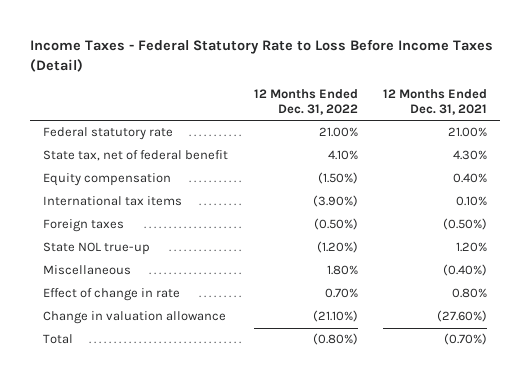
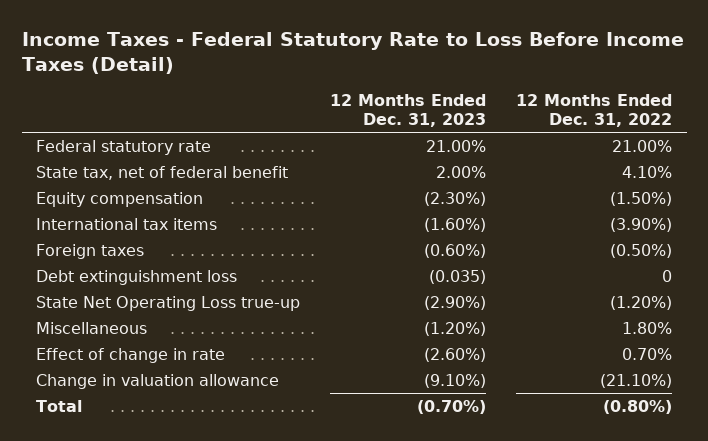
[383,89,488,116] 12 Months Ended Dec. 31, 2021 -> none
none -> [330,94,487,128] 12 Months Ended Dec. 31, 2023
none -> [36,269,238,285] Debt extinguishment loss
[42,242,150,256] State NOL true-up -> [36,295,301,311] State Net Operating Loss true-up

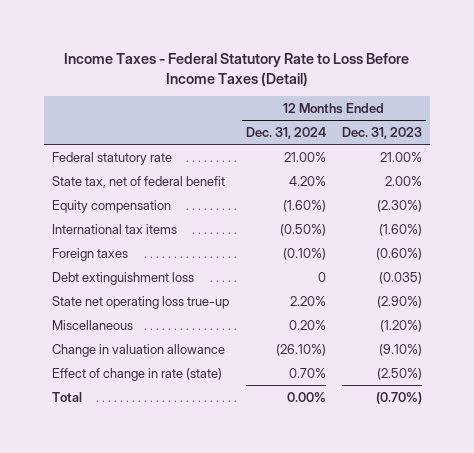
[515,94,672,128] 12 Months Ended Dec. 31, 2022 -> none
none -> [245,127,326,140] Dec. 31, 2024
[36,295,301,311] State Net Operating Loss true-up -> [52,295,230,309] State net operating loss true-up
[36,347,226,363] Effect of change in rate -> none
none -> [52,367,223,381] Effect of change in rate (state)

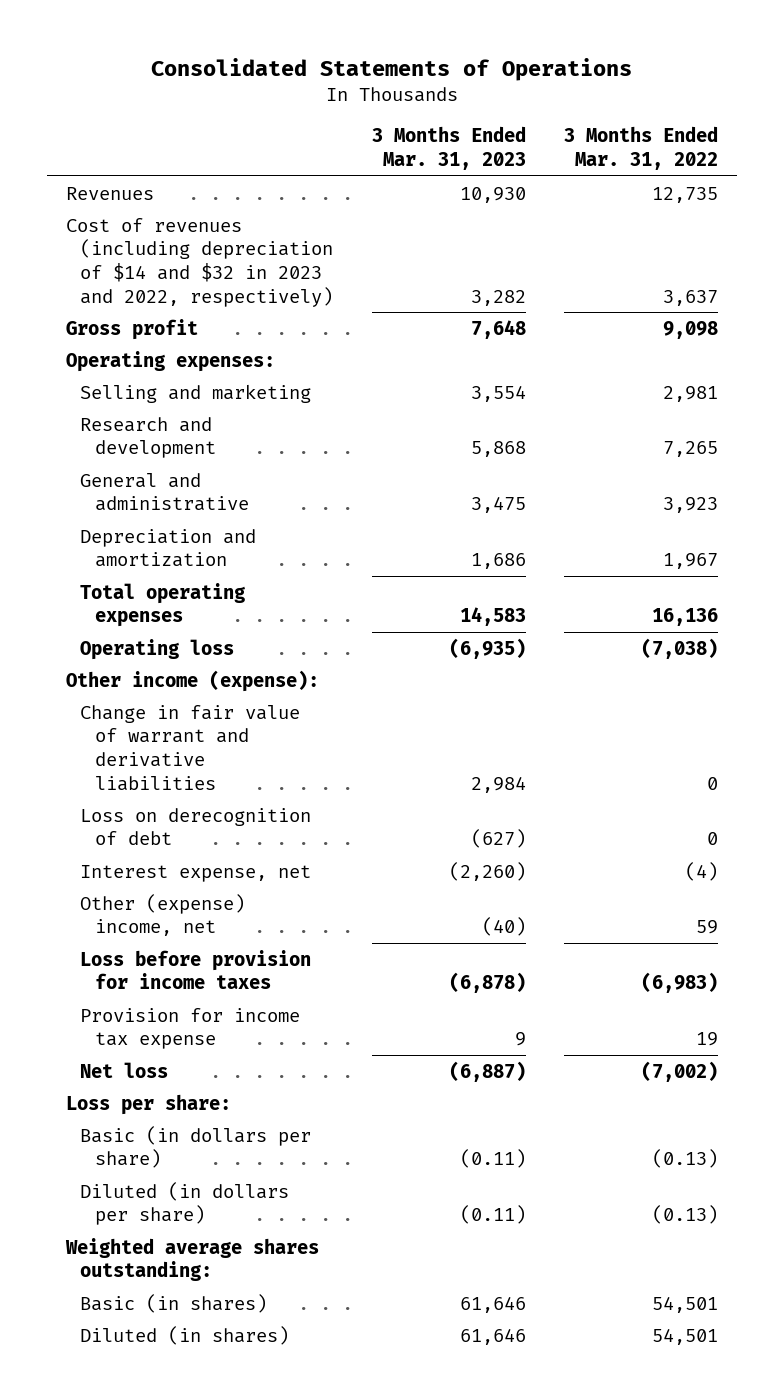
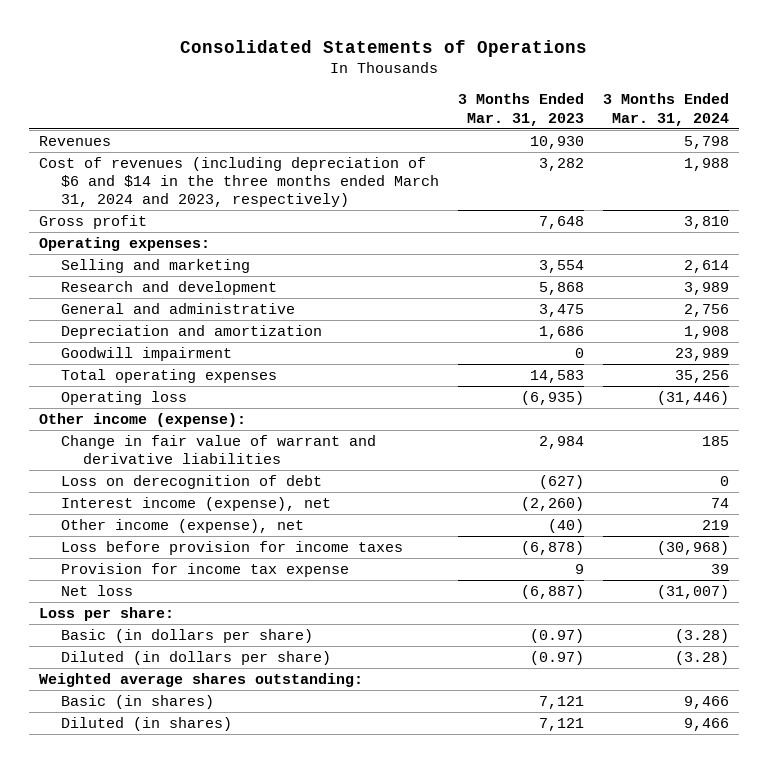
[564,126,719,171] 3 Months Ended Mar. 31, 2022 -> none
none -> [603,93,730,126] 3 Months Ended Mar. 31, 2024
[66,217,334,307] Cost of revenues (including depreciation of $14 and $32 in 2023 and 2022, respectively) -> [38,157,439,208] Cost of revenues (including depreciation of $6 and $14 in the three months ended March 31, 2024 and 2023, respectively)
none -> [60,347,232,362] Goodwill impairment
[80,864,312,882] Interest expense, net -> [60,497,331,512] Interest income (expense), net
[80,893,246,937] Other (expense) income, net -> [60,519,304,534] Other income (expense), net
[459,1149,526,1169] (0.11) -> [529,629,584,644] (0.97)
[459,1205,526,1225] (0.11) -> [529,651,584,666] (0.97)
[459,1295,526,1313] 61,646 -> [538,696,584,710] 7,121
[459,1327,526,1345] 61,646 -> [538,718,584,732] 7,121

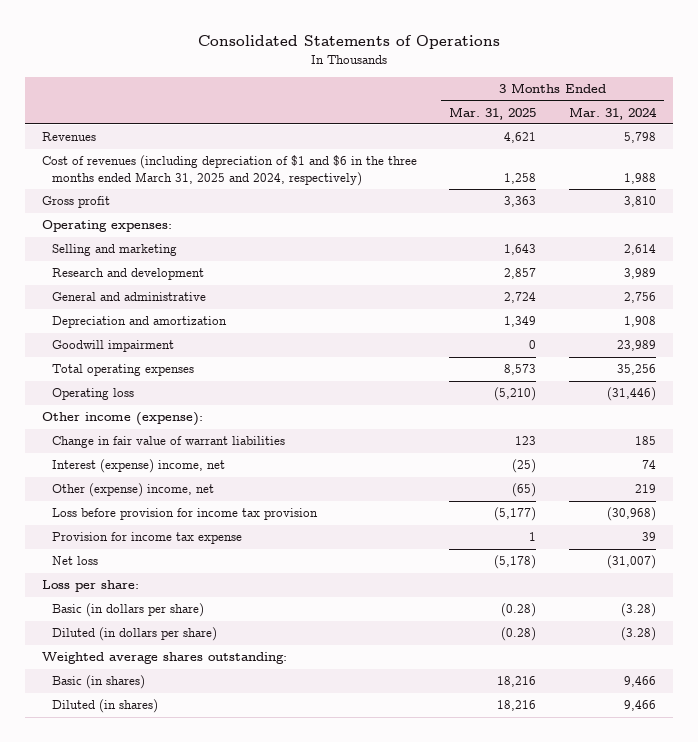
[457,93,584,126] 3 Months Ended Mar. 31, 2023 -> none
none -> [449,106,537,120] Mar. 31, 2025
[38,157,439,208] Cost of revenues (including depreciation of $6 and $14 in the three months ended March 31, 2024 and 2023, respectively) -> [41,155,417,186] Cost of revenues (including depreciation of $1 and $6 in the three months ended March 31, 2025 and 2024, respectively)
[60,475,322,490] Loss on derecognition of debt -> none
[60,435,376,465] Change in fair value of warrant and derivative liabilities -> [51,436,285,449] Change in fair value of warrant liabilities
[60,497,331,512] Interest income (expense), net -> [51,459,225,474] Interest (expense) income, net
[60,519,304,534] Other income (expense), net -> [51,483,214,498] Other (expense) income, net
[60,541,403,556] Loss before provision for income taxes -> [51,508,318,521] Loss before provision for income tax provision

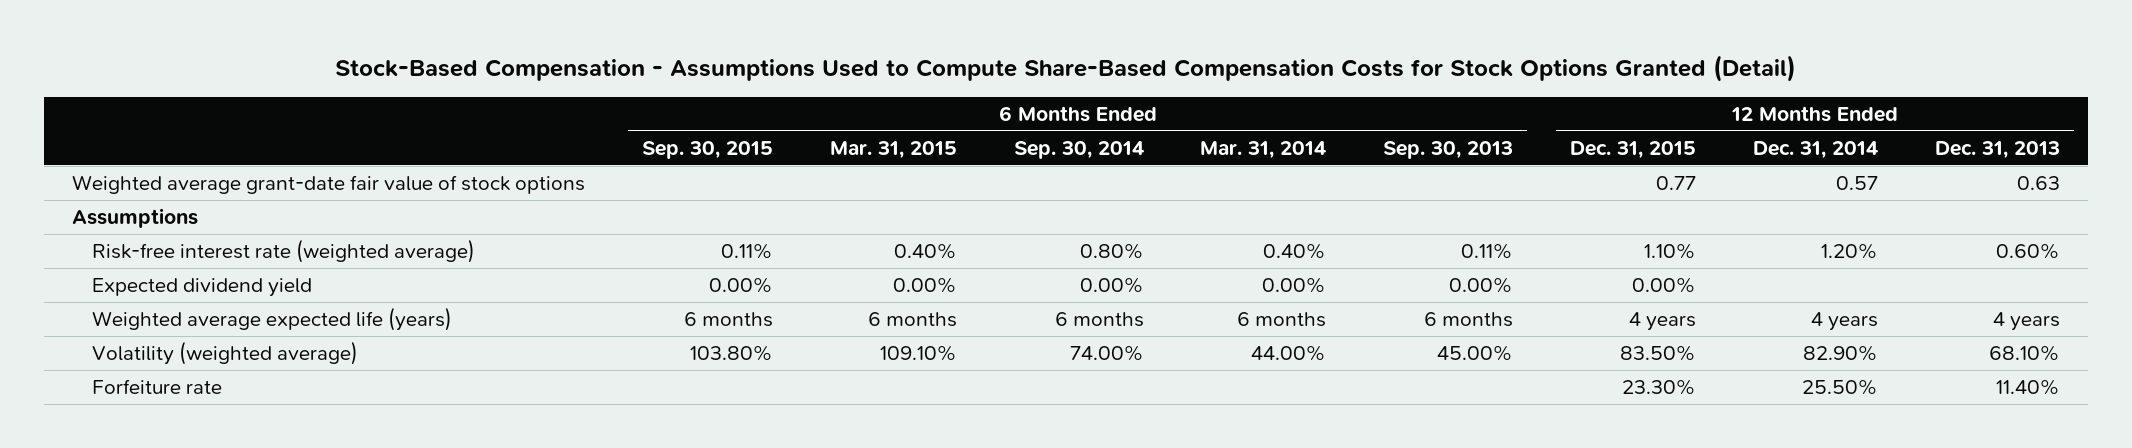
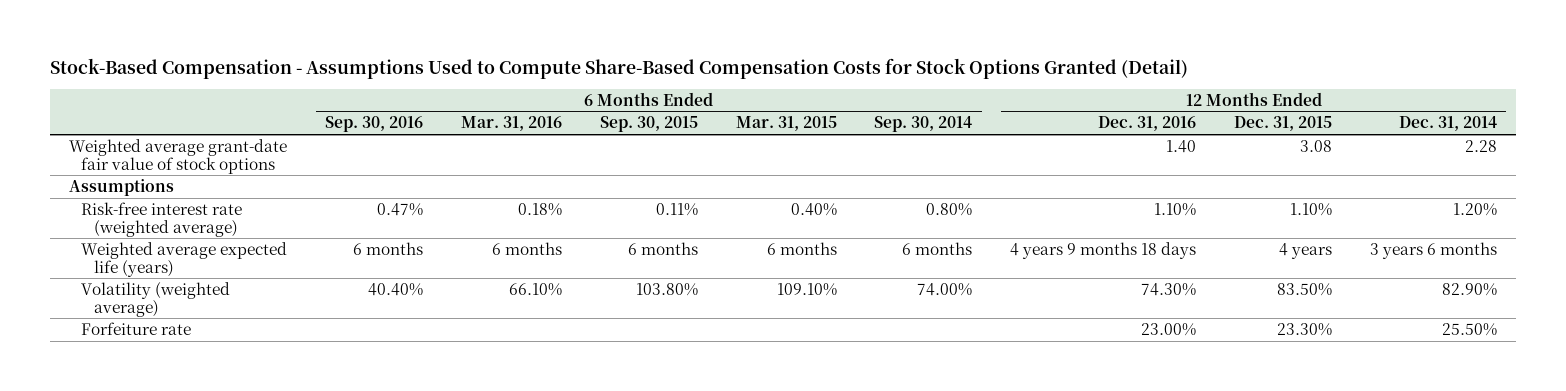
[1200,140,1327,159] Mar. 31, 2014 -> none
[1383,140,1514,159] Sep. 30, 2013 -> none
[1934,140,2060,159] Dec. 31, 2013 -> none
none -> [325,116,424,133] Sep. 30, 2016
none -> [460,116,562,132] Mar. 31, 2016
none -> [1098,116,1197,132] Dec. 31, 2016
[1656,176,1697,191] 0.77 -> [1300,139,1333,152] 3.08
[1835,176,1878,191] 0.57 -> [1464,139,1497,152] 2.28
[92,278,313,298] Expected dividend yield -> none
[1810,312,1878,332] 4 years -> [1369,241,1497,259] 3 years 6 months

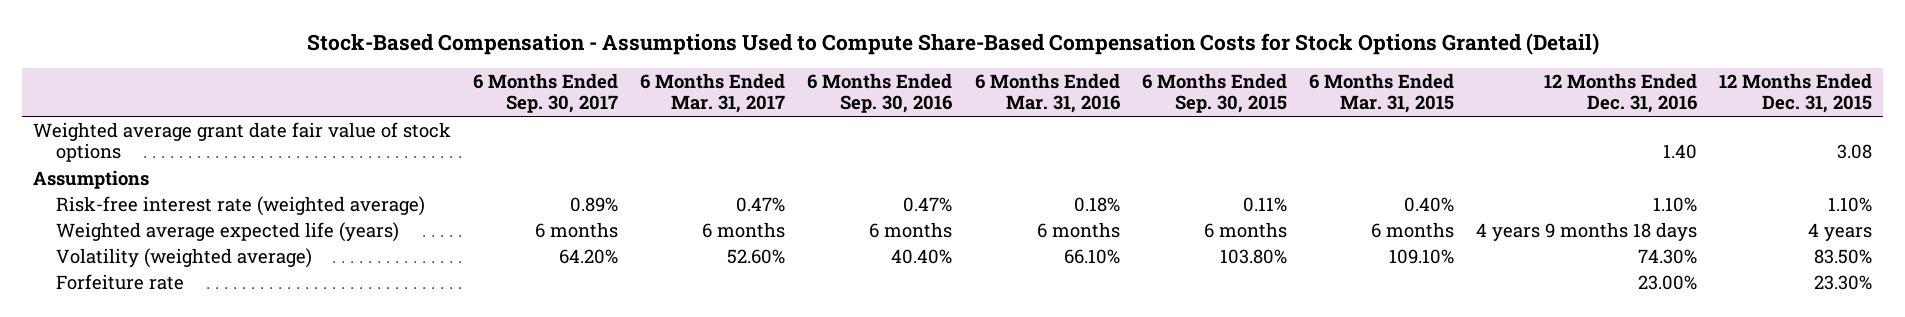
[874,116,973,133] Sep. 30, 2014 -> none
[1398,116,1497,132] Dec. 31, 2014 -> none
none -> [472,72,618,114] 6 Months Ended Sep. 30, 2017
none -> [640,72,786,114] 6 Months Ended Mar. 31, 2017
[68,138,287,174] Weighted average grant-date fair value of stock options -> [32,121,451,163] Weighted average grant date fair value of stock options

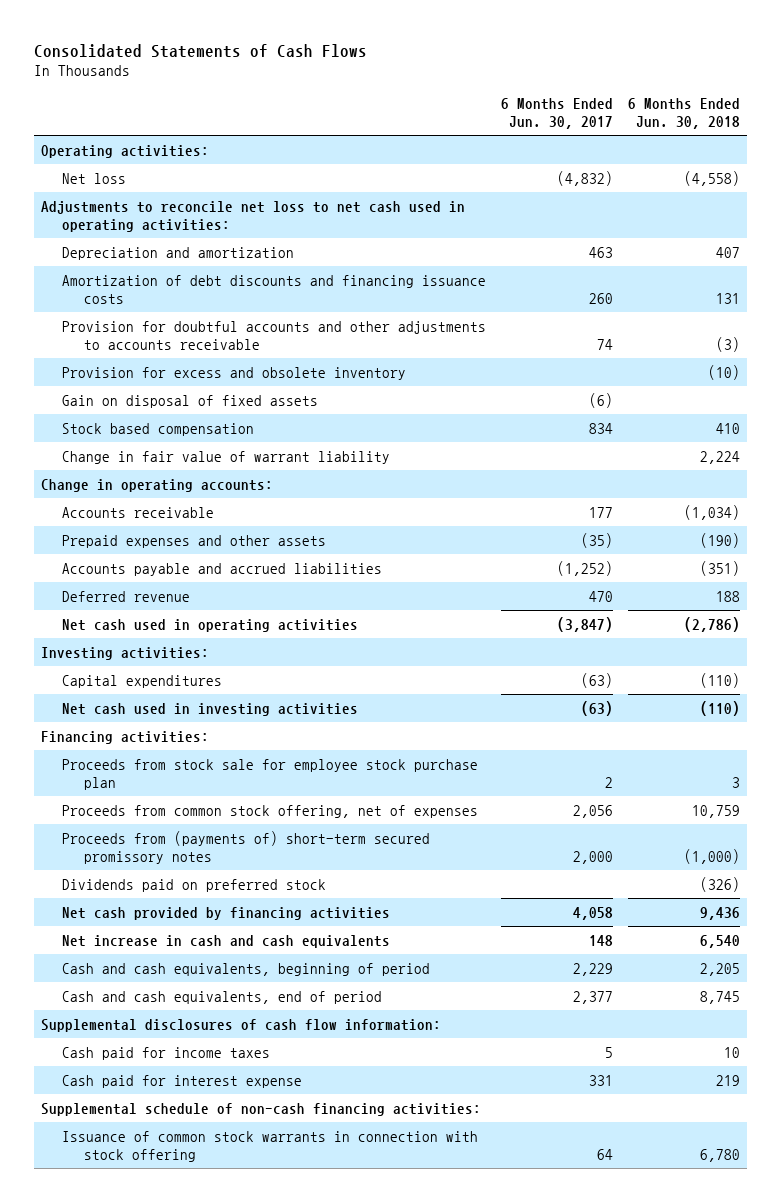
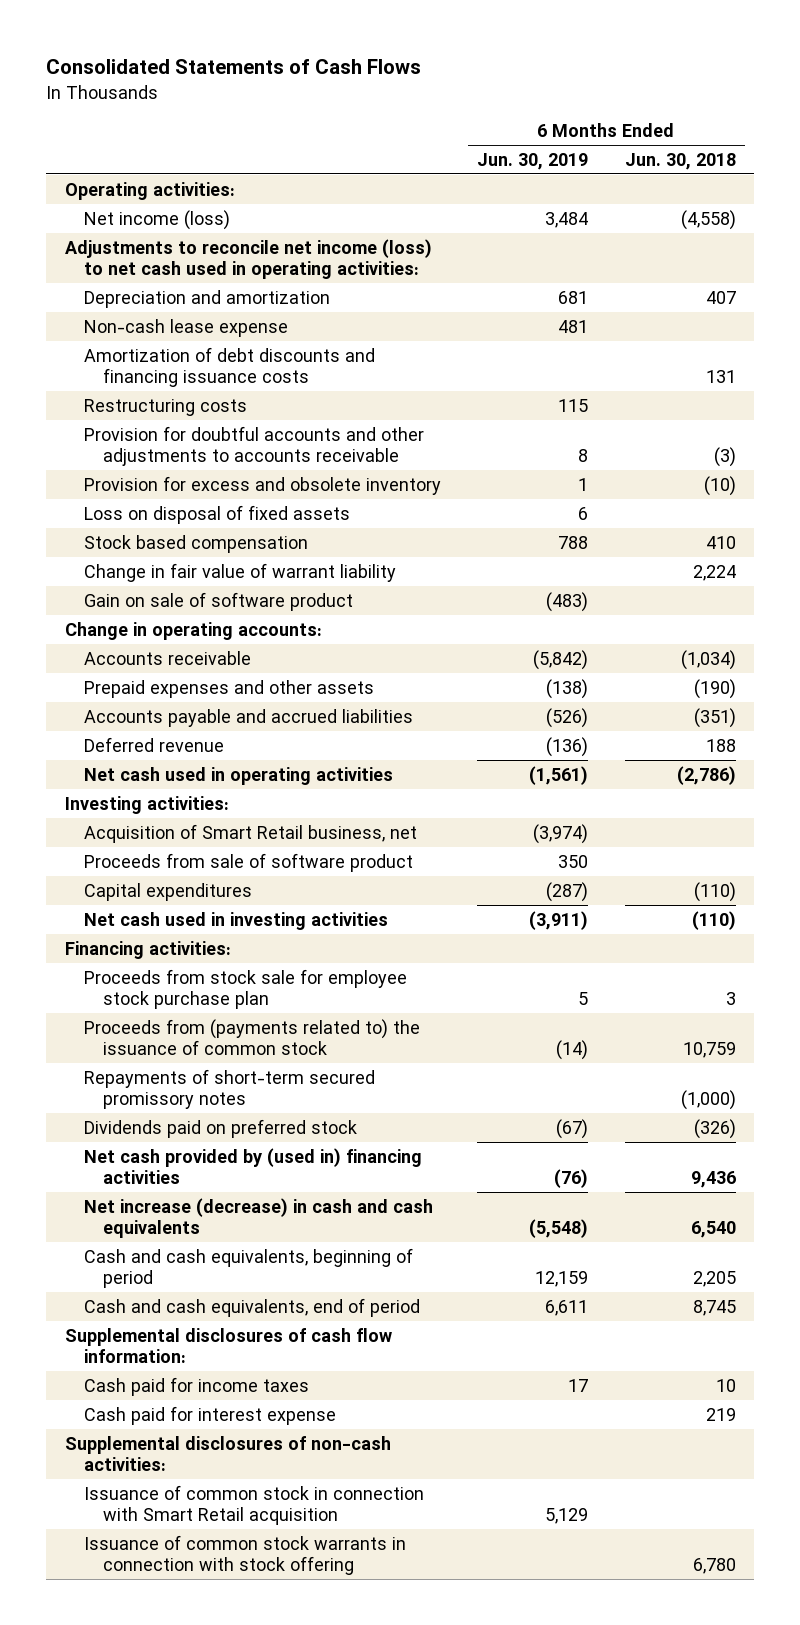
[500,98,613,130] 6 Months Ended Jun. 30, 2017 -> none
none -> [477,152,589,170] Jun. 30, 2019
[62,172,127,184] Net loss -> [83,209,230,230] Net income (loss)
[40,200,465,232] Adjustments to reconcile net loss to net cash used in operating activities: -> [64,238,432,280] Adjustments to reconcile net income (loss) to net cash used in operating activities:
none -> [83,318,288,337] Non-cash lease expense
none -> [83,398,247,416] Restructuring costs
[62,394,319,408] Gain on disposal of fixed assets -> [83,504,350,524] Loss on disposal of fixed assets
none -> [83,591,353,611] Gain on sale of software product
none -> [83,823,417,843] Acquisition of Smart Retail business, net
none -> [83,852,413,872] Proceeds from sale of software product
[62,804,479,818] Proceeds from common stock offering, net of expenses -> [83,1018,420,1056] Proceeds from (payments related to) the issuance of common stock
[62,830,431,864] Proceeds from (payments of) short-term secured promissory notes -> [83,1068,375,1110] Repayments of short-term secured promissory notes
[62,906,391,920] Net cash provided by financing activities -> [83,1147,422,1185] Net cash provided by (used in) financing activities
[62,934,391,948] Net increase in cash and cash equivalents -> [83,1197,433,1239] Net increase (decrease) in cash and cash equivalents
[40,1102,481,1116] Supplemental schedule of non-cash financing activities: -> [64,1435,391,1472] Supplemental disclosures of non-cash activities:
none -> [83,1484,424,1526] Issuance of common stock in connection with Smart Retail acquisition

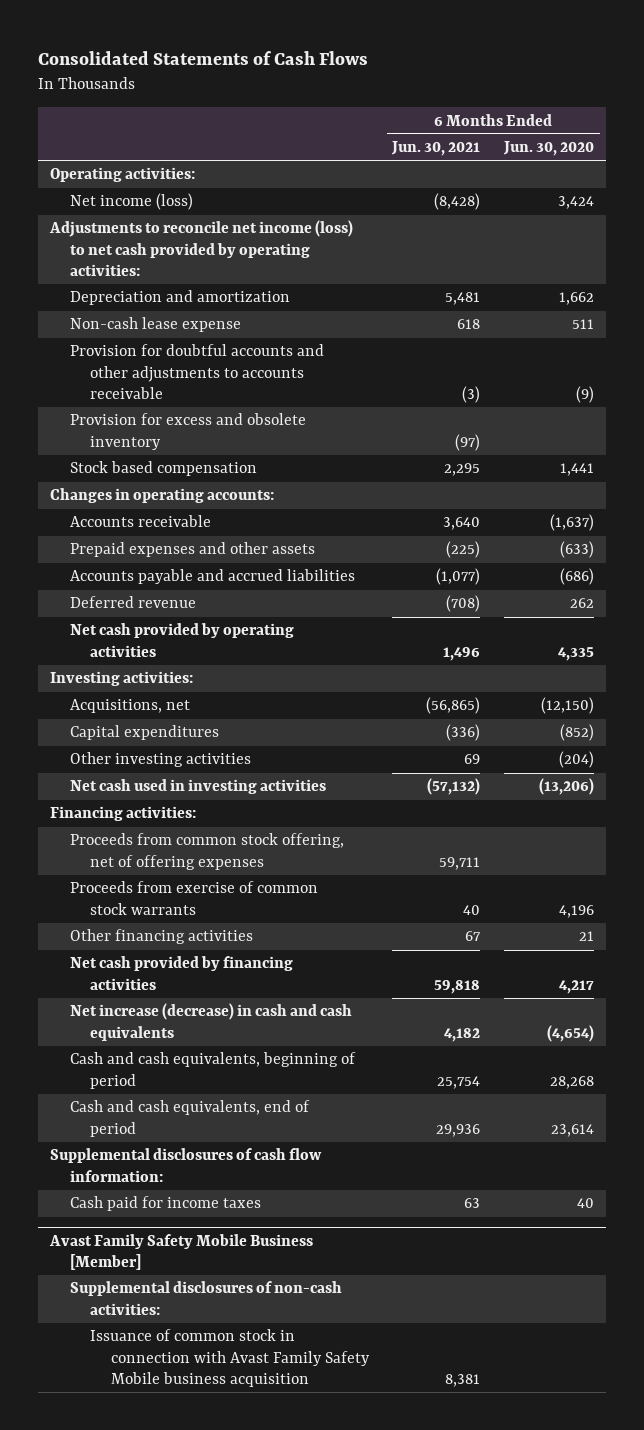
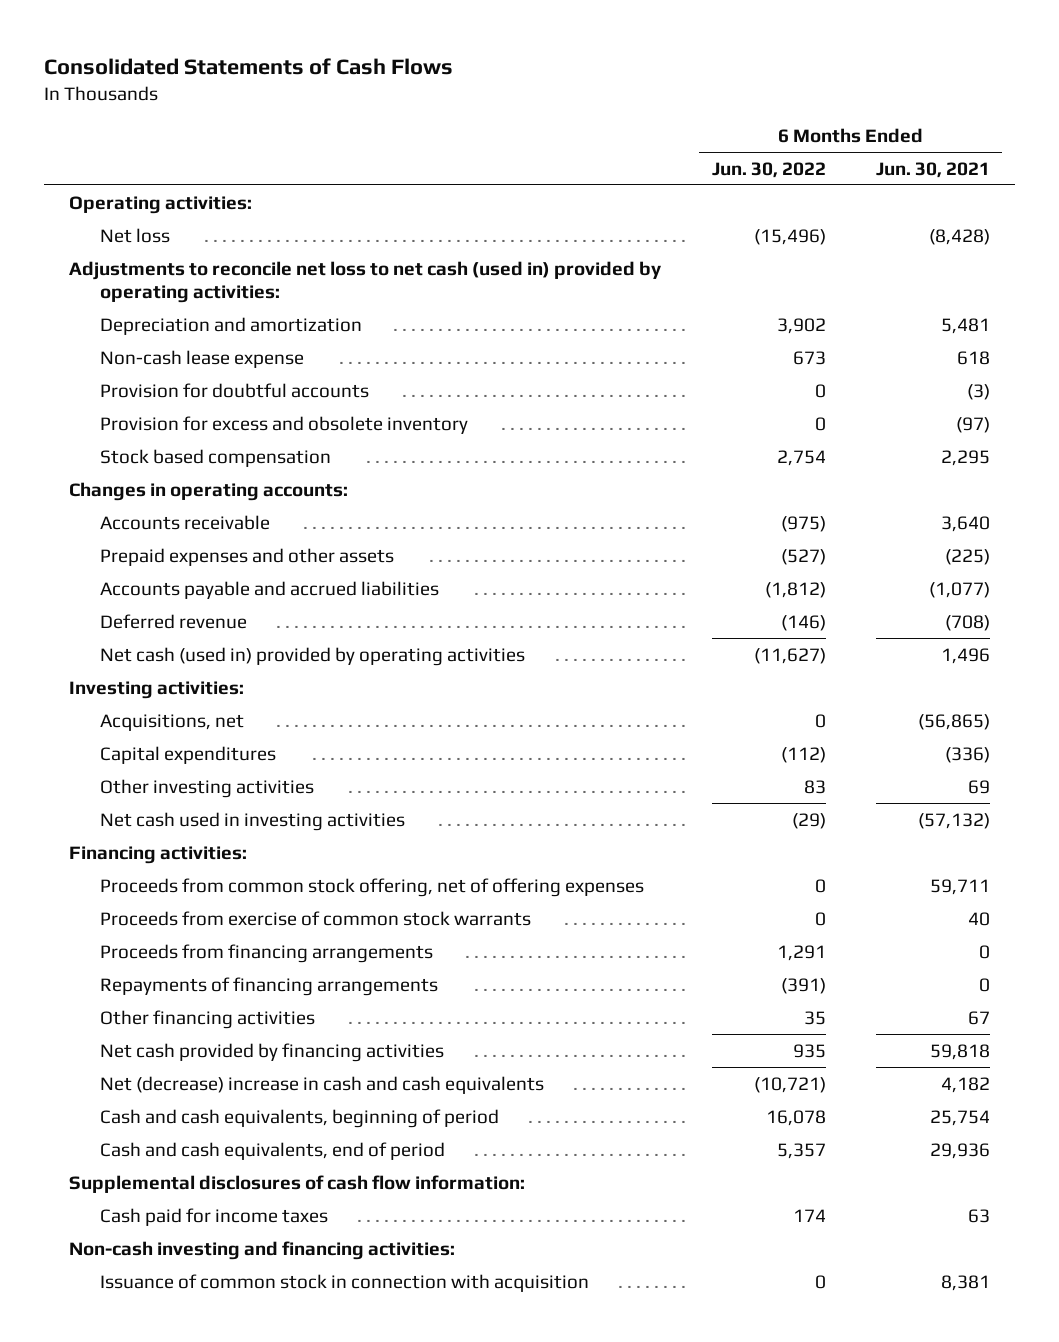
[503,141,595,157] Jun. 30, 2020 -> none
none -> [711,161,826,178] Jun. 30, 2022
[69,193,193,211] Net income (loss) -> [99,227,170,243] Net loss
[48,220,353,276] Adjustments to reconcile net income (loss) to net cash provided by operating activities: -> [69,260,662,303] Adjustments to reconcile net loss to net cash (used in) provided by operating activities:
[69,344,324,399] Provision for doubtful accounts and other adjustments to accounts receivable -> [99,382,369,398] Provision for doubtful accounts
[69,623,294,657] Net cash provided by operating activities -> [99,646,525,666] Net cash (used in) provided by operating activities
none -> [99,943,433,963] Proceeds from financing arrangements
none -> [99,976,438,996] Repayments of financing arrangements
[69,1003,352,1041] Net increase (decrease) in cash and cash equivalents -> [99,1075,544,1094] Net (decrease) increase in cash and cash equivalents
[48,1233,313,1271] Avast Family Safety Mobile Business [Member] -> none
[69,1281,342,1315] Supplemental disclosures of non-cash activities: -> [69,1240,456,1260] Non-cash investing and financing activities:
[90,1329,370,1387] Issuance of common stock in connection with Avast Family Safety Mobile business acquisition -> [99,1273,589,1292] Issuance of common stock in connection with acquisition

